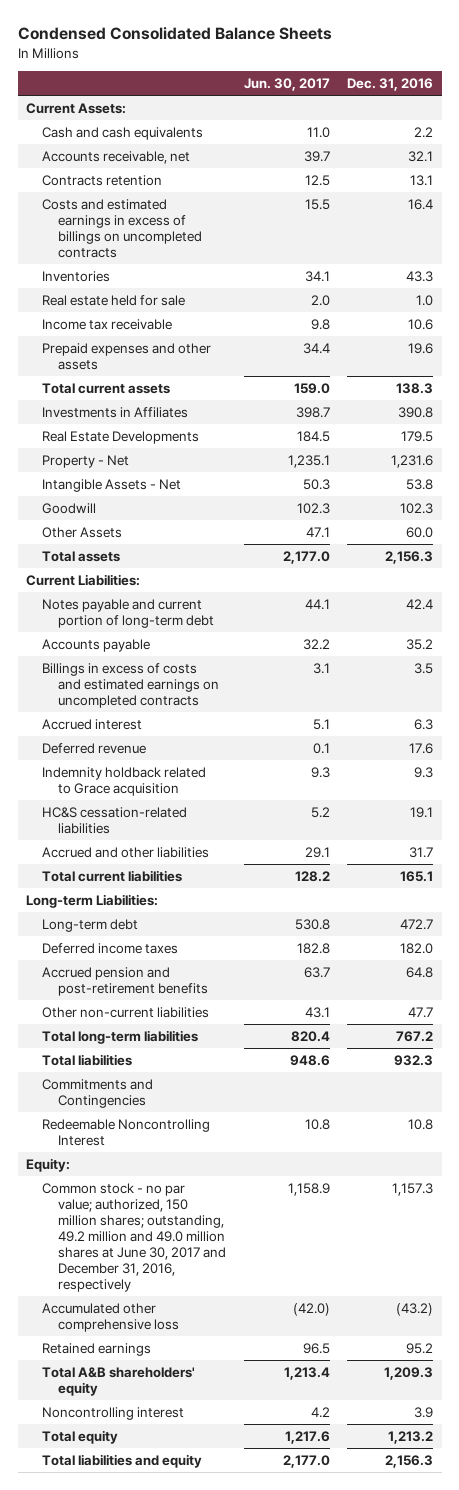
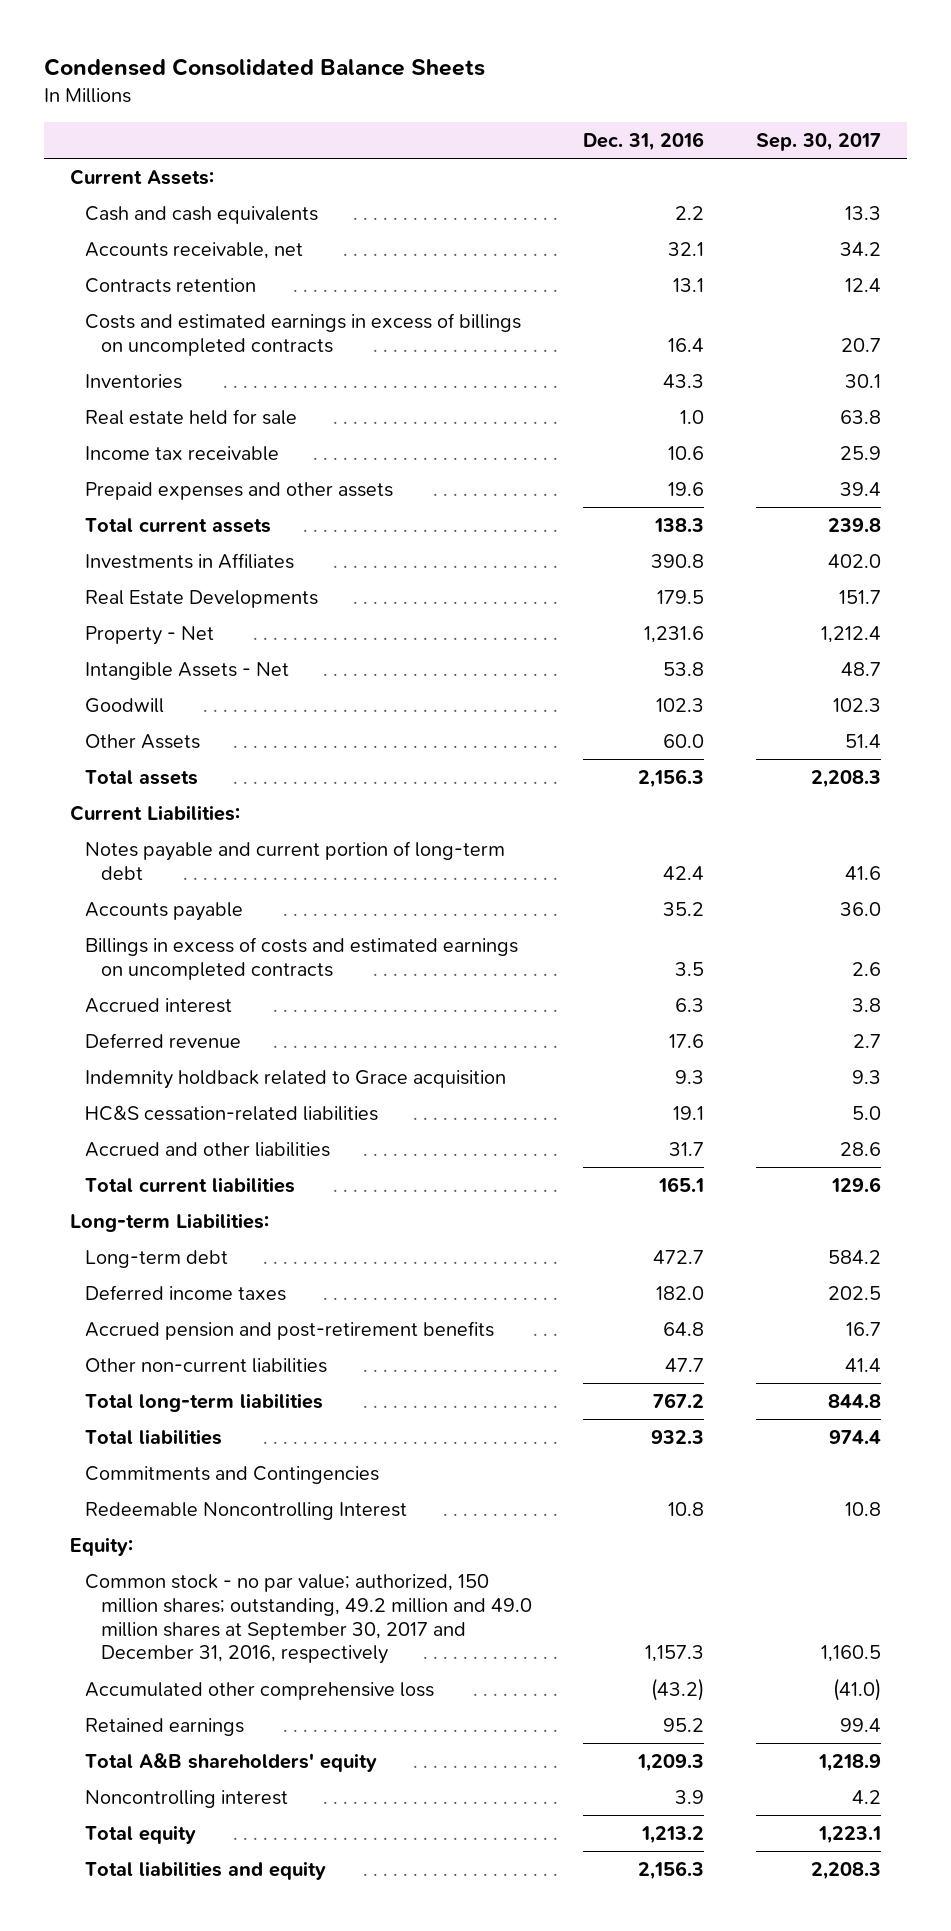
[243,78,330,92] Jun. 30, 2017 -> none
none -> [756,132,882,151] Sep. 30, 2017
[42,1182,227,1292] Common stock - no par value; authorized, 150 million shares; outstanding, 49.2 million and 49.0 million shares at June 30, 2017 and December 31, 2016, respectively -> [85,1574,532,1665] Common stock - no par value; authorized, 150 million shares; outstanding, 49.2 million and 49.0 million shares at September 30, 2017 and December 31, 2016, respectively

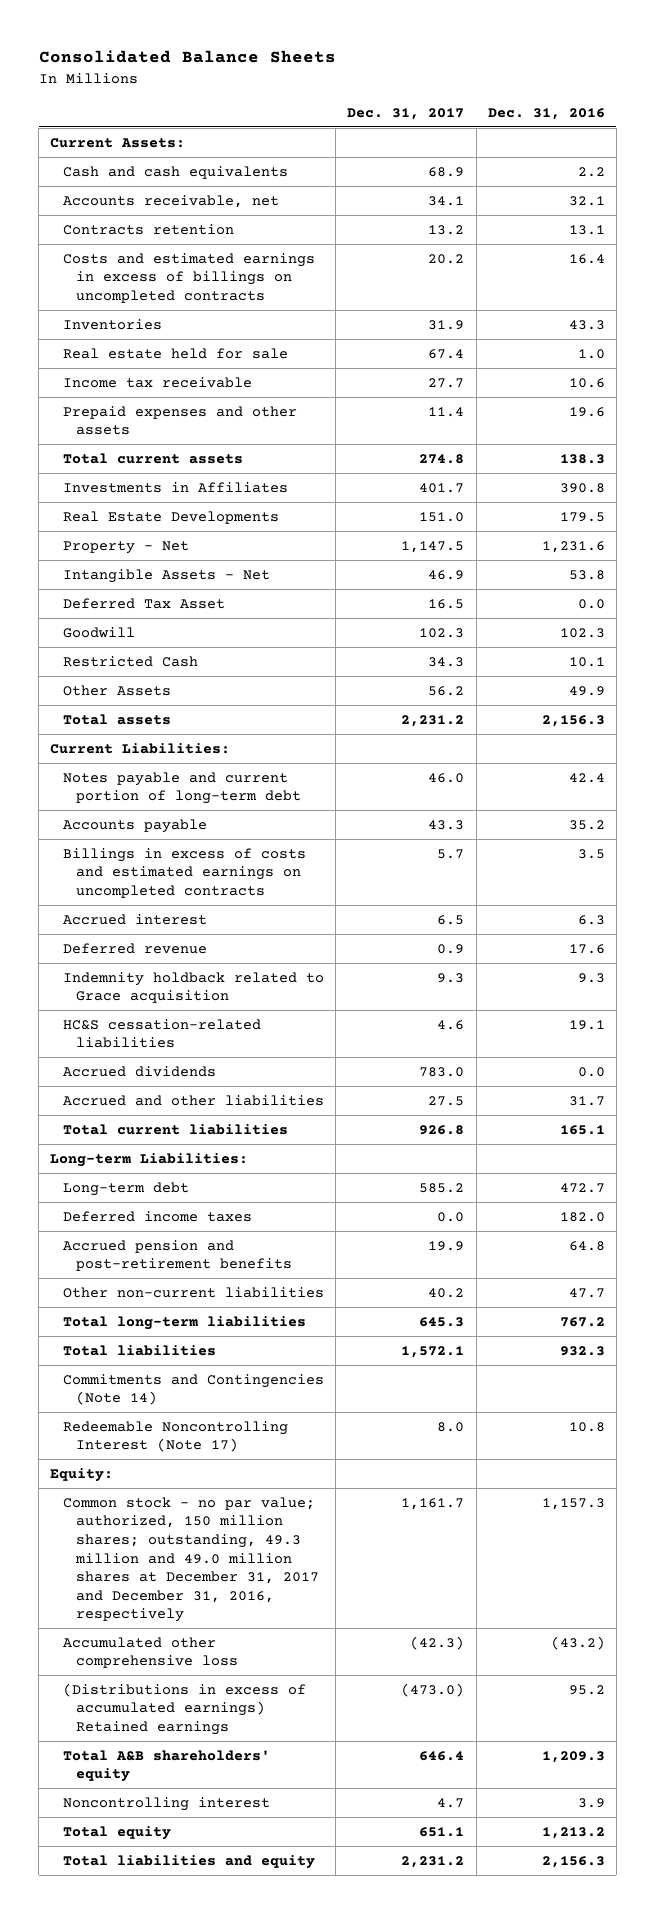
[44,57,486,76] Condensed Consolidated Balance Sheets -> [38,50,336,64] Consolidated Balance Sheets
[756,132,882,151] Sep. 30, 2017 -> none
none -> [347,107,465,120] Dec. 31, 2017
none -> [63,597,226,609] Deferred Tax Asset
none -> [63,655,199,667] Restricted Cash
[663,734,705,749] 60.0 -> [568,685,605,696] 49.9
none -> [63,1065,217,1077] Accrued dividends
[85,1466,380,1485] Commitments and Contingencies -> [63,1373,325,1406] Commitments and Contingencies (Note 14)
[85,1502,408,1521] Redeemable Noncontrolling Interest -> [63,1420,289,1453] Redeemable Noncontrolling Interest (Note 17)
[85,1574,532,1665] Common stock - no par value; authorized, 150 million shares; outstanding, 49.2 million and 49.0 million shares at September 30, 2017 and December 31, 2016, respectively -> [63,1496,319,1623] Common stock - no par value; authorized, 150 million shares; outstanding, 49.3 million and 49.0 million shares at December 31, 2017 and December 31, 2016, respectively
[85,1718,245,1737] Retained earnings -> [63,1682,307,1735] (Distributions in excess of accumulated earnings) Retained earnings

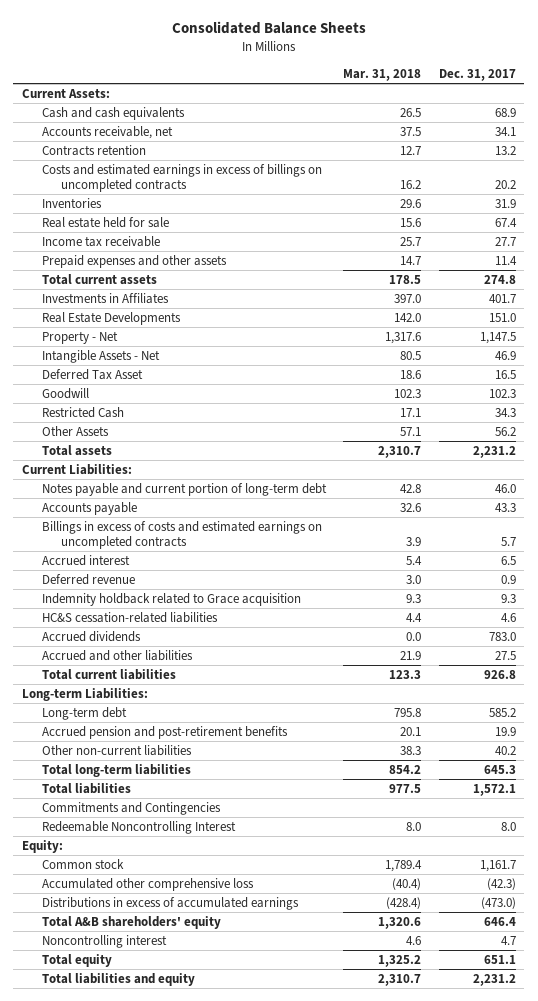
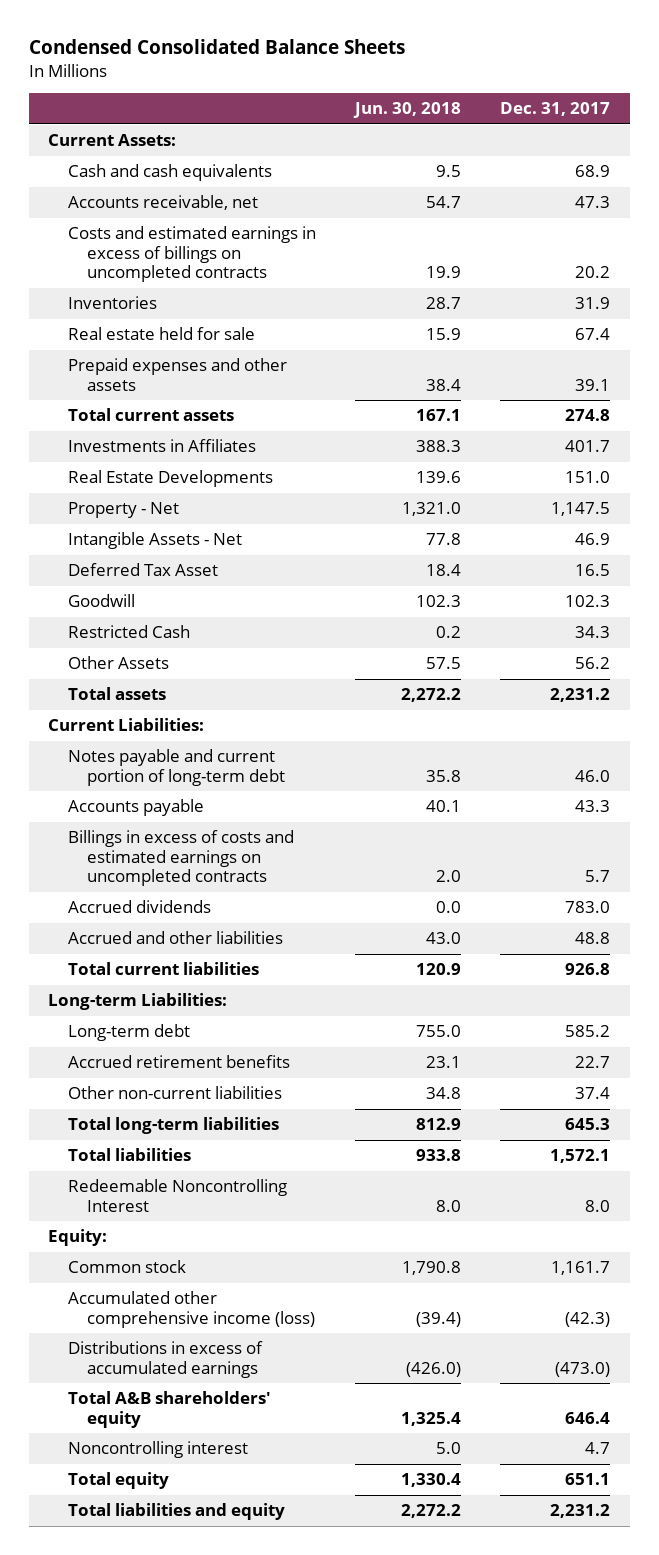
[171,21,366,35] Consolidated Balance Sheets -> [28,39,405,55] Condensed Consolidated Balance Sheets
[343,68,422,81] Mar. 31, 2018 -> none
none -> [353,102,462,119] Jun. 30, 2018
[41,144,146,156] Contracts retention -> none
[494,126,516,136] 34.1 -> [575,196,611,209] 47.3
[41,235,160,247] Income tax receivable -> none
[494,255,517,265] 11.4 -> [575,378,611,391] 39.1
[41,554,130,566] Accrued interest -> none
[41,573,135,585] Deferred revenue -> none
[41,592,301,606] Indemnity holdback related to Grace acquisition -> none
[41,611,218,623] HC&S cessation-related liabilities -> none
[494,650,516,660] 27.5 -> [575,932,611,945] 48.8
[41,725,288,739] Accrued pension and post-retirement benefits -> [67,1055,290,1069] Accrued retirement benefits
[494,726,516,736] 19.9 -> [575,1056,611,1069] 22.7
[494,745,516,755] 40.2 -> [575,1087,611,1100] 37.4
[41,801,221,815] Commitments and Contingencies -> none
[41,877,254,891] Accumulated other comprehensive loss -> [67,1291,316,1328] Accumulated other comprehensive income (loss)

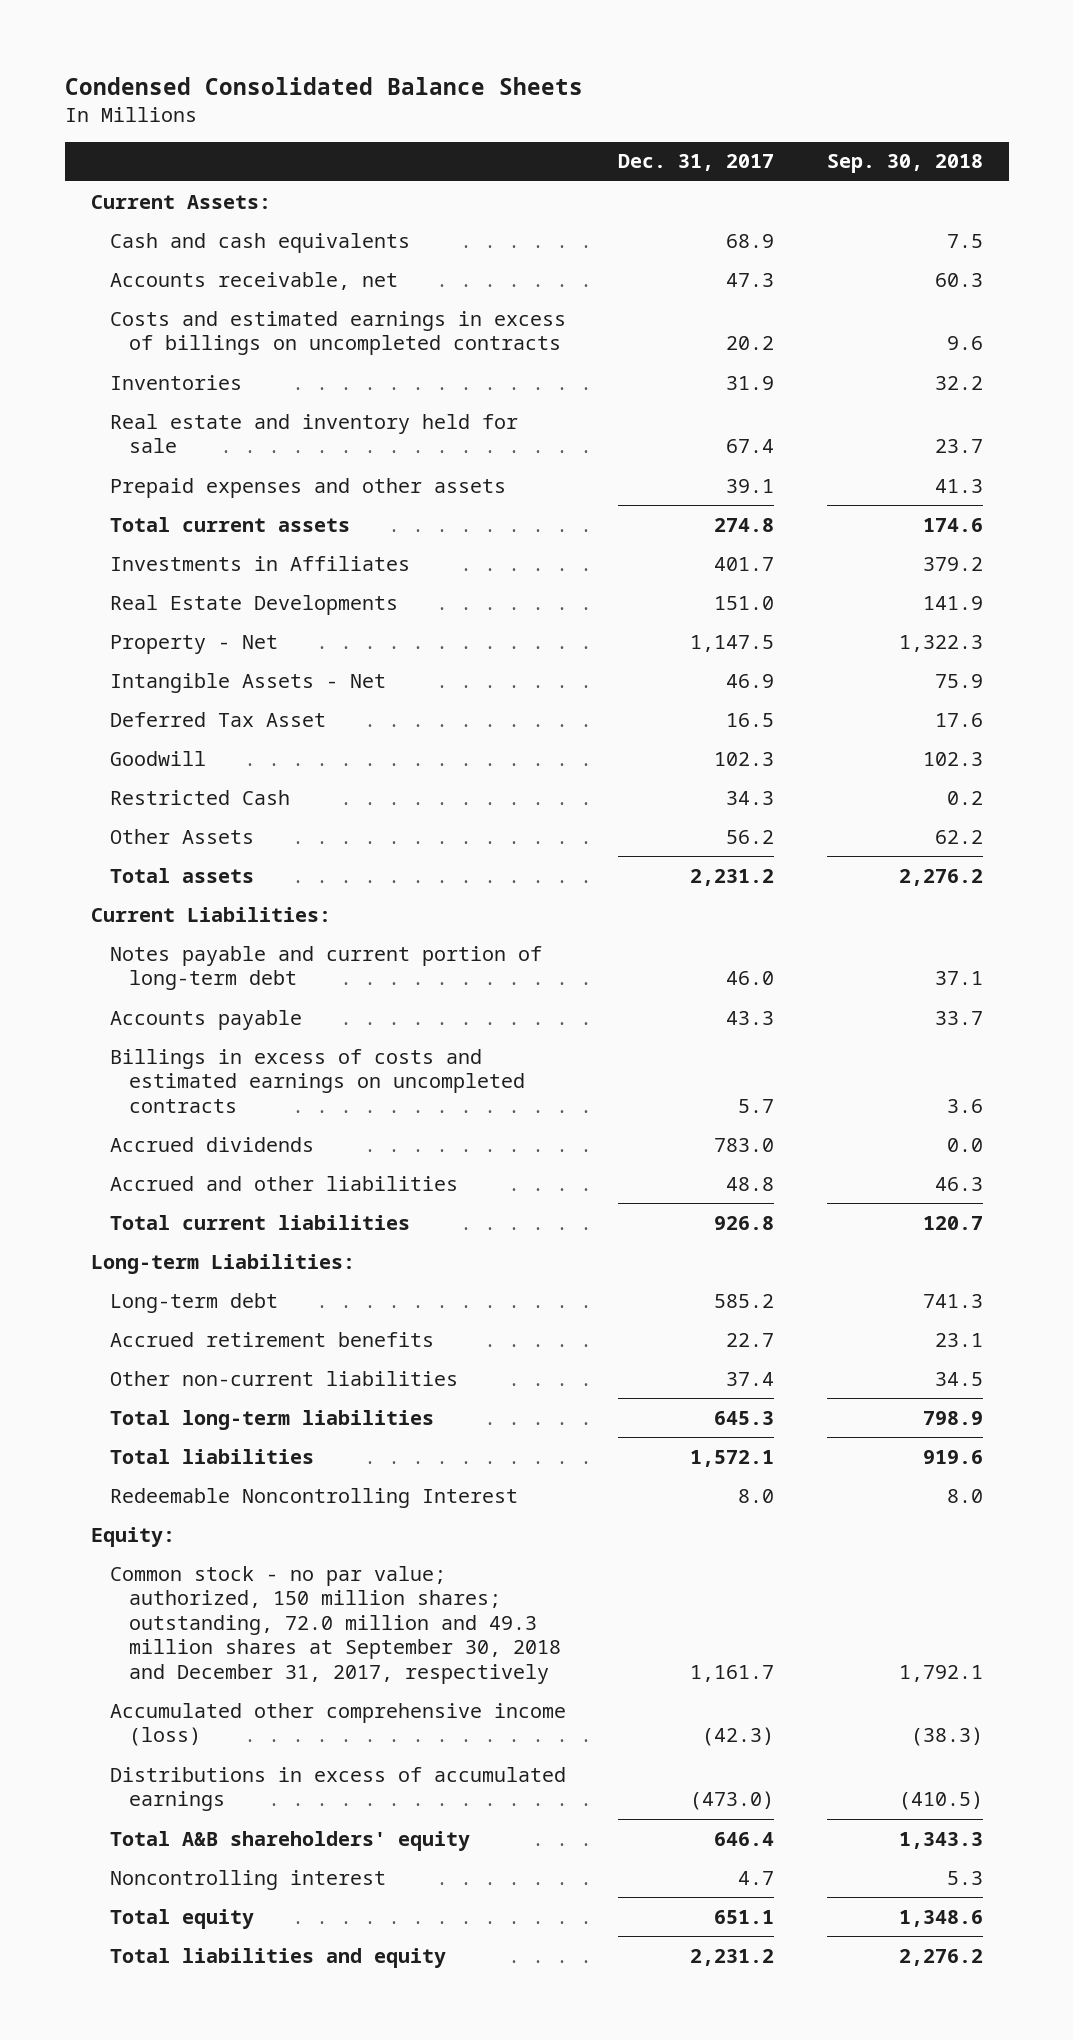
[353,102,462,119] Jun. 30, 2018 -> none
none -> [826,154,983,174] Sep. 30, 2018
[67,327,255,341] Real estate held for sale -> [110,413,519,454] Real estate and inventory held for sale
[67,1260,186,1274] Common stock -> [110,1565,562,1684] Common stock - no par value; authorized, 150 million shares; outstanding, 72.0 million and 49.3 million shares at September 30, 2018 and December 31, 2017, respectively

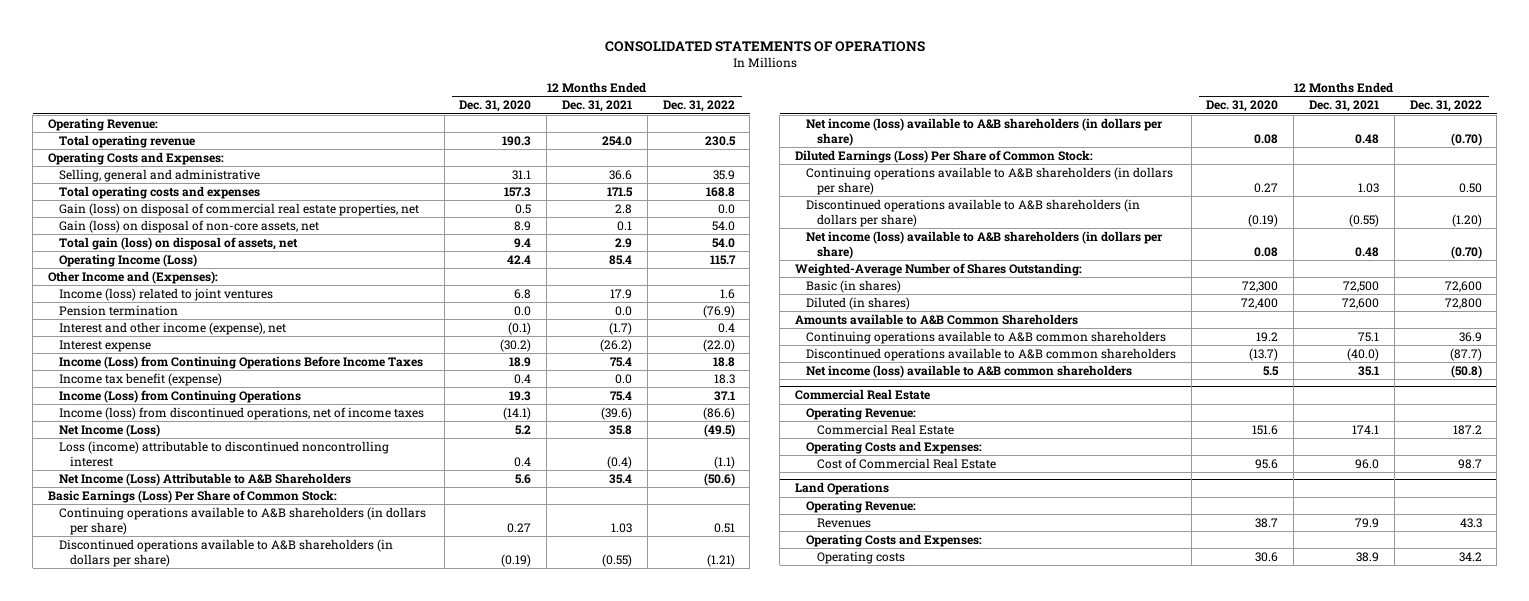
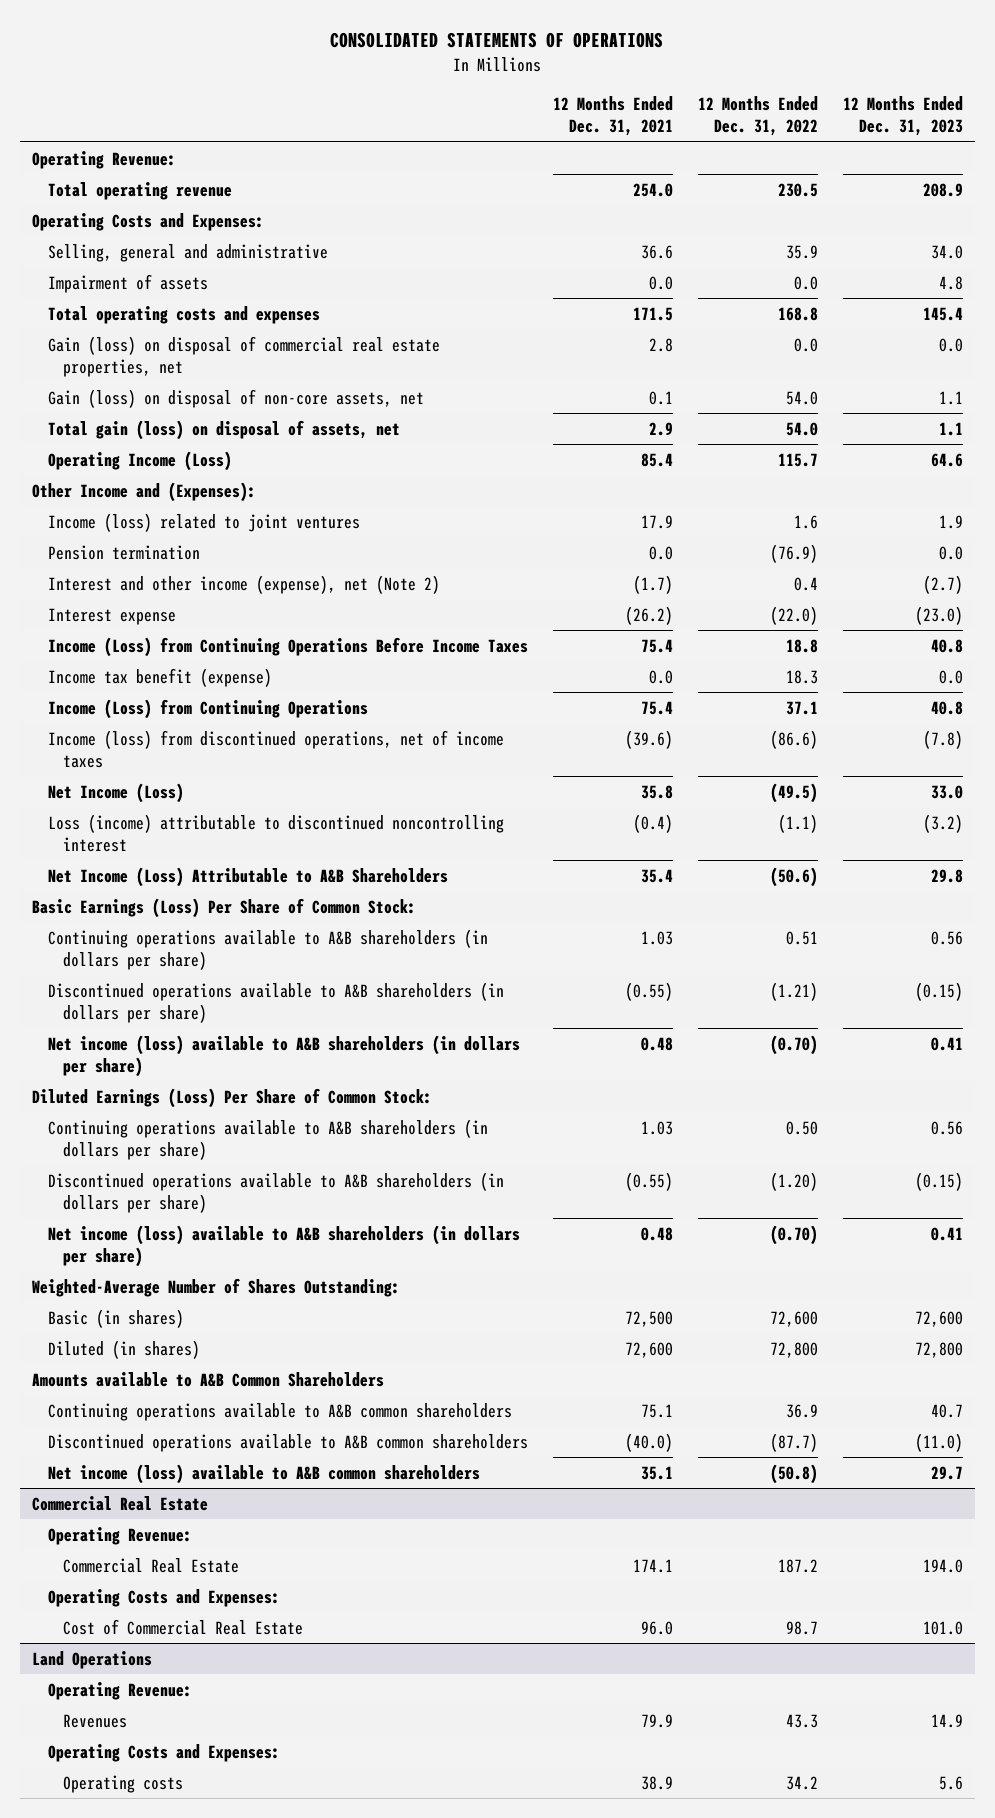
[459,100,532,113] Dec. 31, 2020 -> none
none -> [842,95,963,136] 12 Months Ended Dec. 31, 2023
none -> [47,273,208,293] Impairment of assets
[58,321,286,335] Interest and other income (expense), net -> [47,574,440,594] Interest and other income (expense), net (Note 2)

